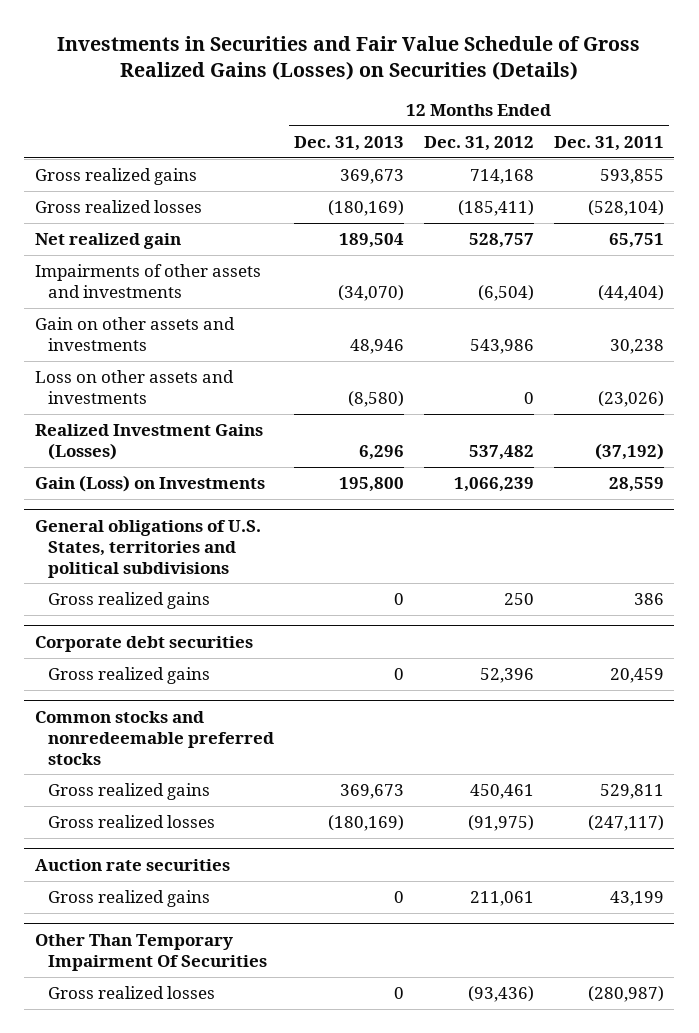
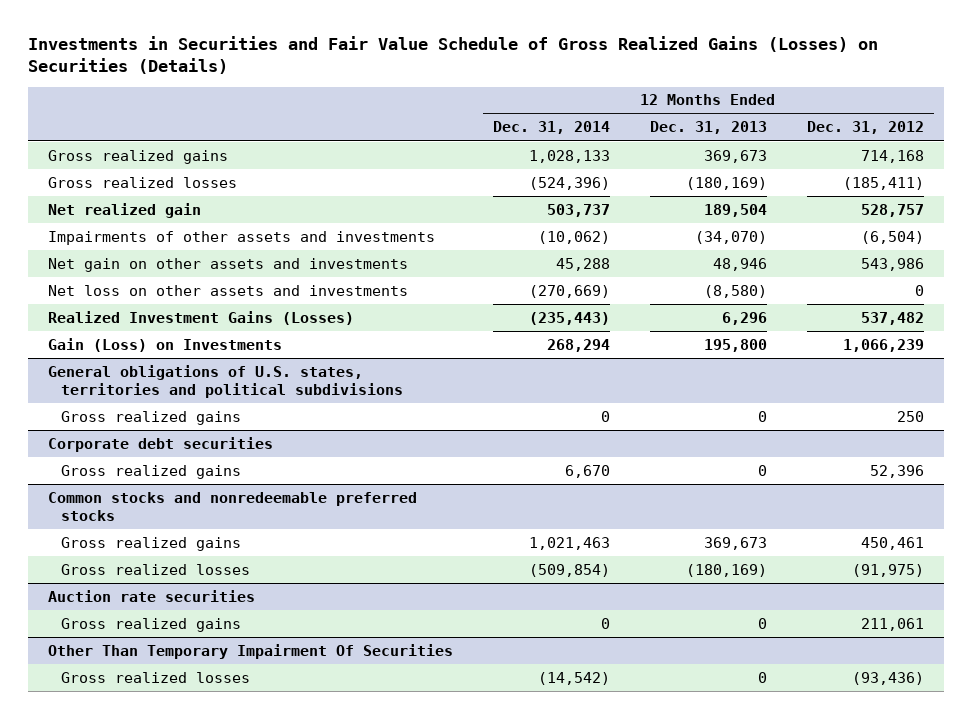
[554,135,665,151] Dec. 31, 2011 -> none
none -> [492,121,610,135] Dec. 31, 2014
[34,317,235,352] Gain on other assets and investments -> [47,257,408,272] Net gain on other assets and investments
[34,370,234,405] Loss on other assets and investments -> [47,284,408,296] Net loss on other assets and investments
[34,519,261,578] General obligations of U.S. States, territories and political subdivisions -> [47,364,404,398] General obligations of U.S. states, territories and political subdivisions

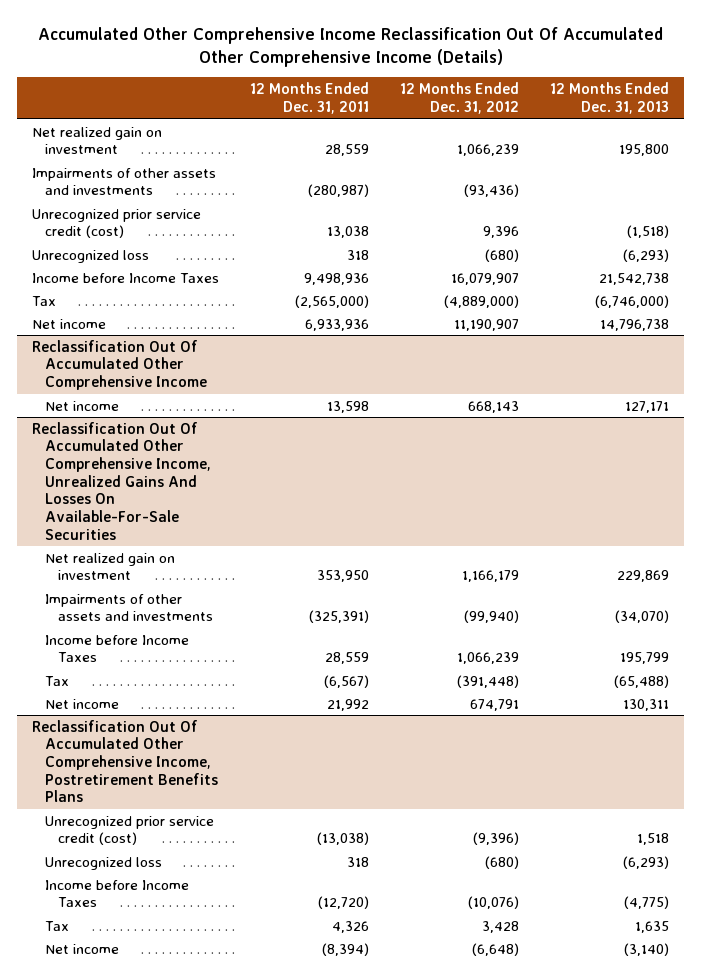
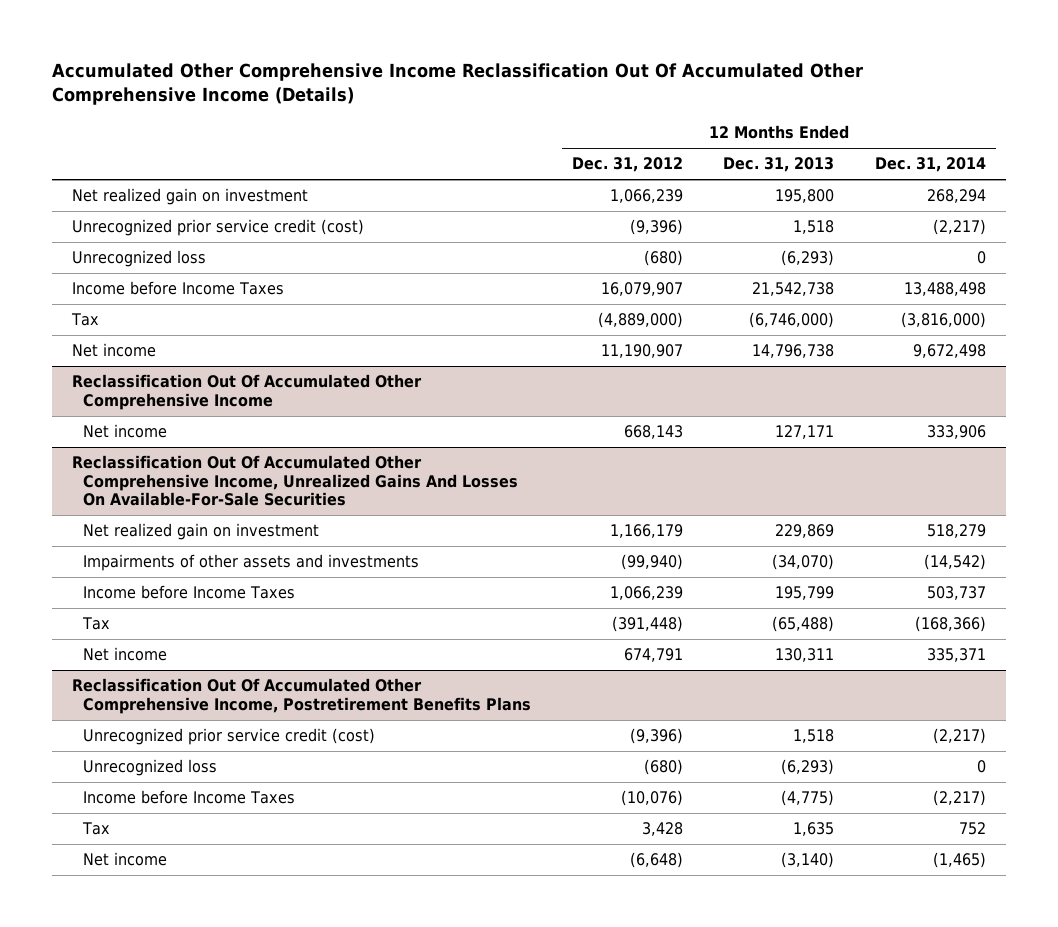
[250,82,370,114] 12 Months Ended Dec. 31, 2011 -> none
none -> [874,157,986,173] Dec. 31, 2014
[32,167,217,196] Impairments of other assets and investments -> none
[483,226,520,239] 9,396 -> [629,219,683,236] (9,396)
[626,225,669,239] (1,518) -> [793,220,835,235] 1,518

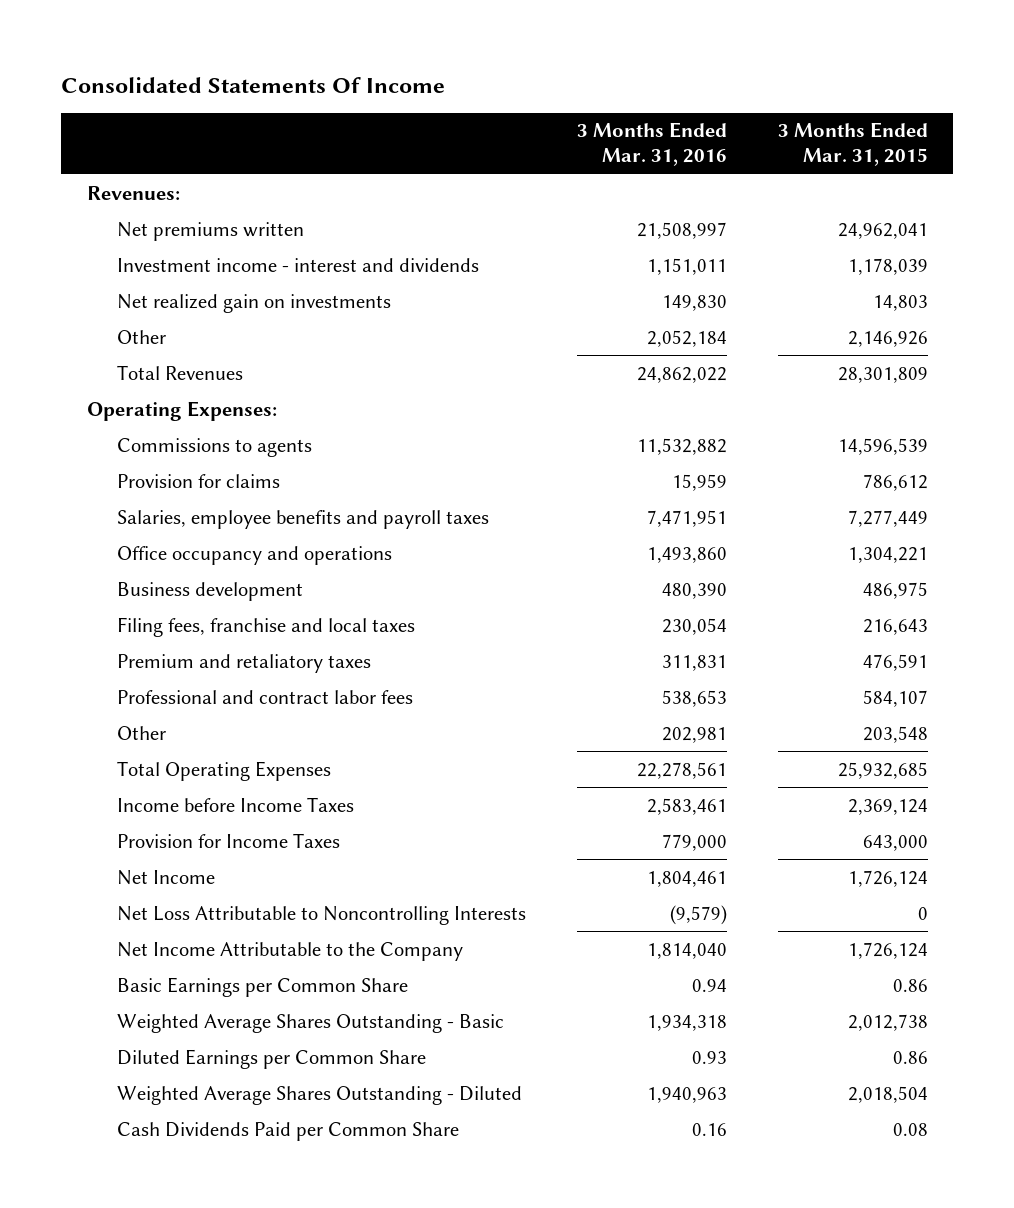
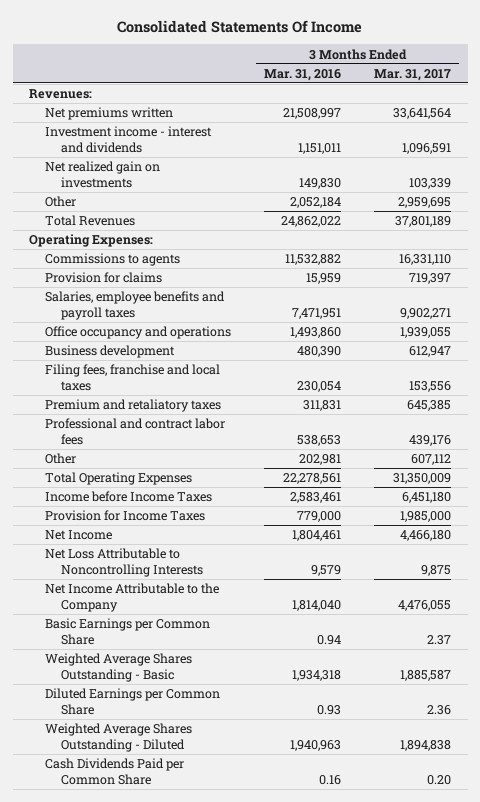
[777,122,928,167] 3 Months Ended Mar. 31, 2015 -> none
none -> [374,68,452,81] Mar. 31, 2017
[669,904,727,925] (9,579) -> [311,564,342,576] 9,579

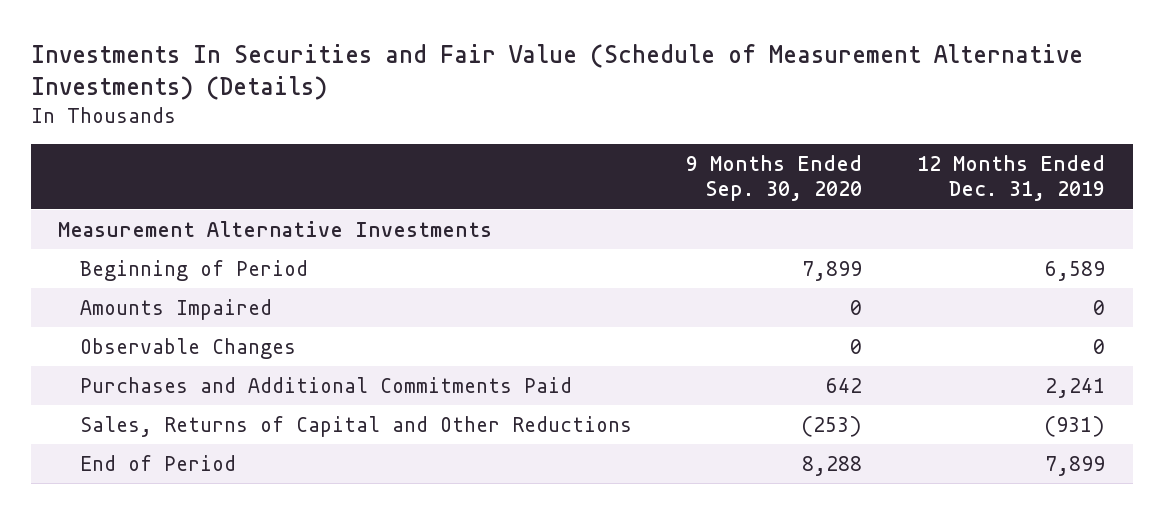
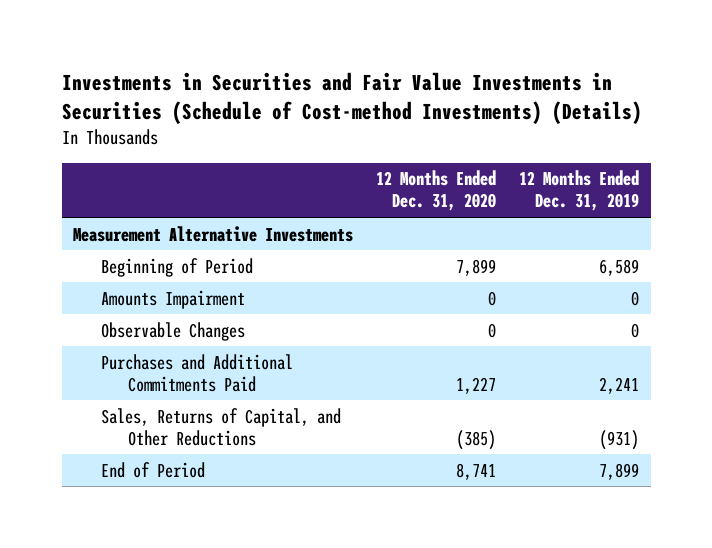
[30,43,1083,101] Investments In Securities and Fair Value (Schedule of Measurement Alternative Investments) (Details) -> [61,72,642,125] Investments in Securities and Fair Value Investments in Securities (Schedule of Cost-method Investments) (Details)
[686,154,863,202] 9 Months Ended Sep. 30, 2020 -> none
none -> [376,170,497,212] 12 Months Ended Dec. 31, 2020
[79,298,272,320] Amounts Impaired -> [100,289,245,309] Amounts Impairment
[79,415,632,437] Sales, Returns of Capital and Other Reductions -> [100,407,341,446] Sales, Returns of Capital, and Other Reductions

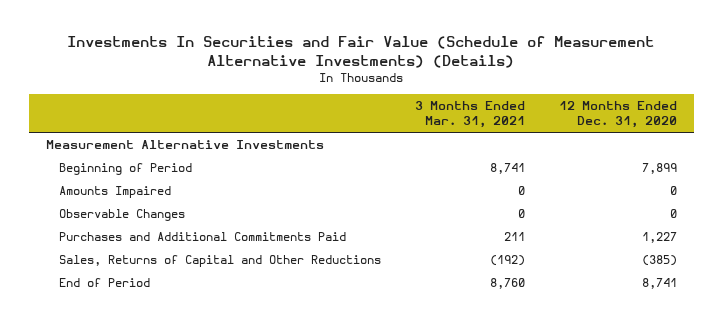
[61,72,642,125] Investments in Securities and Fair Value Investments in Securities (Schedule of Cost-method Investments) (Details) -> [67,36,655,68] Investments In Securities and Fair Value (Schedule of Measurement Alternative Investments) (Details)
[519,170,640,212] 12 Months Ended Dec. 31, 2019 -> none
none -> [415,101,526,129] 3 Months Ended Mar. 31, 2021
[100,289,245,309] Amounts Impairment -> [58,186,171,199] Amounts Impaired
[100,407,341,446] Sales, Returns of Capital, and Other Reductions -> [58,255,381,268] Sales, Returns of Capital and Other Reductions

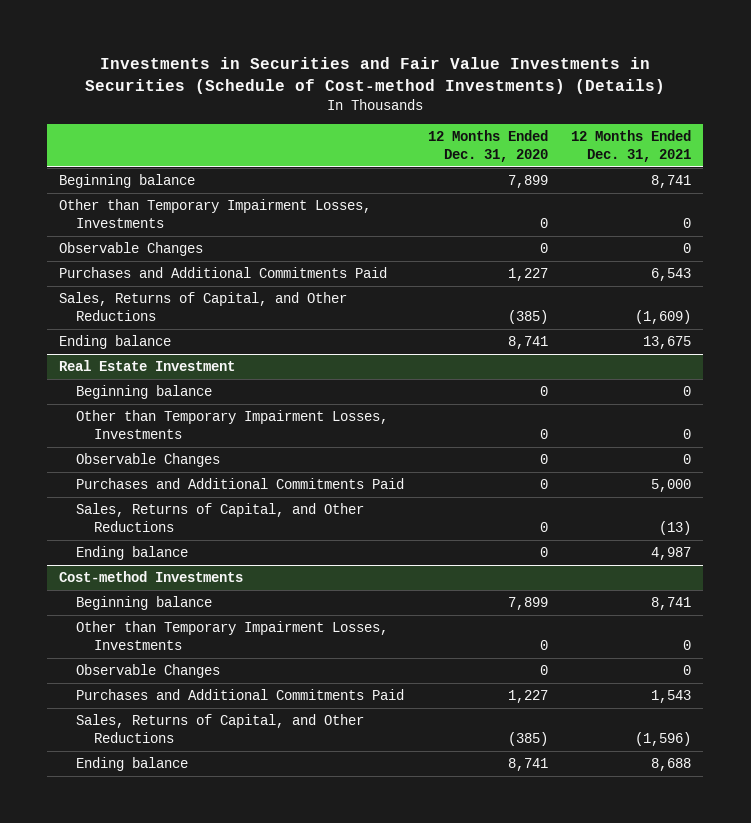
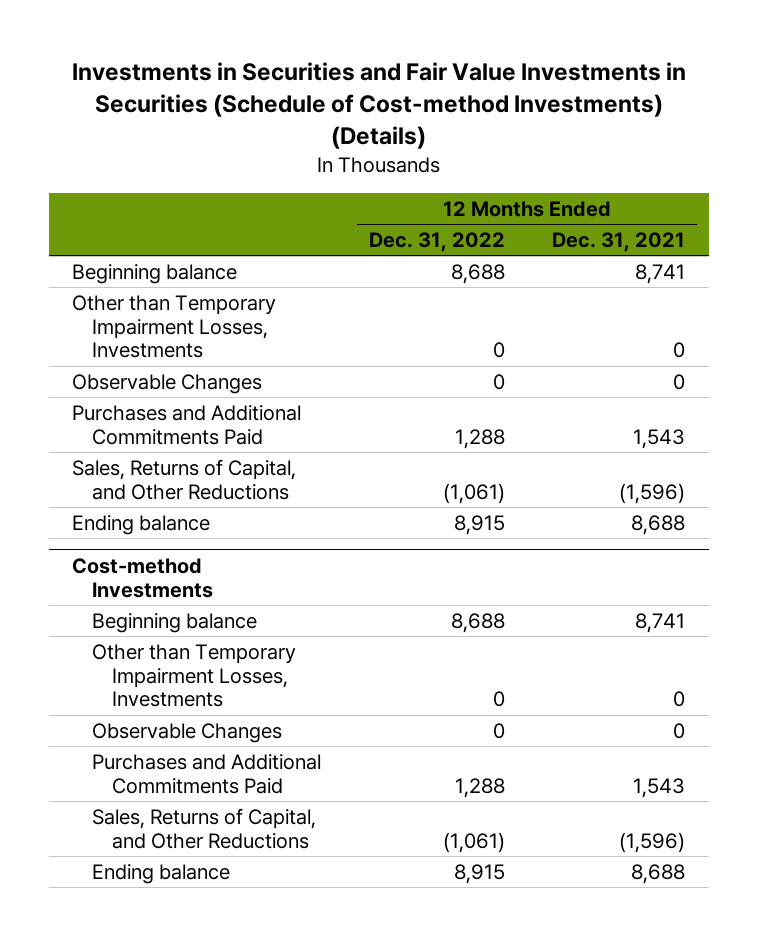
[427,129,548,162] 12 Months Ended Dec. 31, 2020 -> none
none -> [368,232,505,253] Dec. 31, 2022
[59,360,236,372] Real Estate Investment -> none
[76,385,213,400] Beginning balance -> none
[76,410,389,440] Other than Temporary Impairment Losses, Investments -> none
[76,453,221,468] Observable Changes -> none
[76,478,405,490] Purchases and Additional Commitments Paid -> none
[76,503,365,533] Sales, Returns of Capital, and Other Reductions -> none
[76,546,189,561] Ending balance -> none
[651,268,692,282] 6,543 -> [633,428,686,449] 1,543
[635,310,692,325] (1,609) -> [619,482,686,504] (1,596)
[643,336,692,350] 13,675 -> [631,514,686,535] 8,688

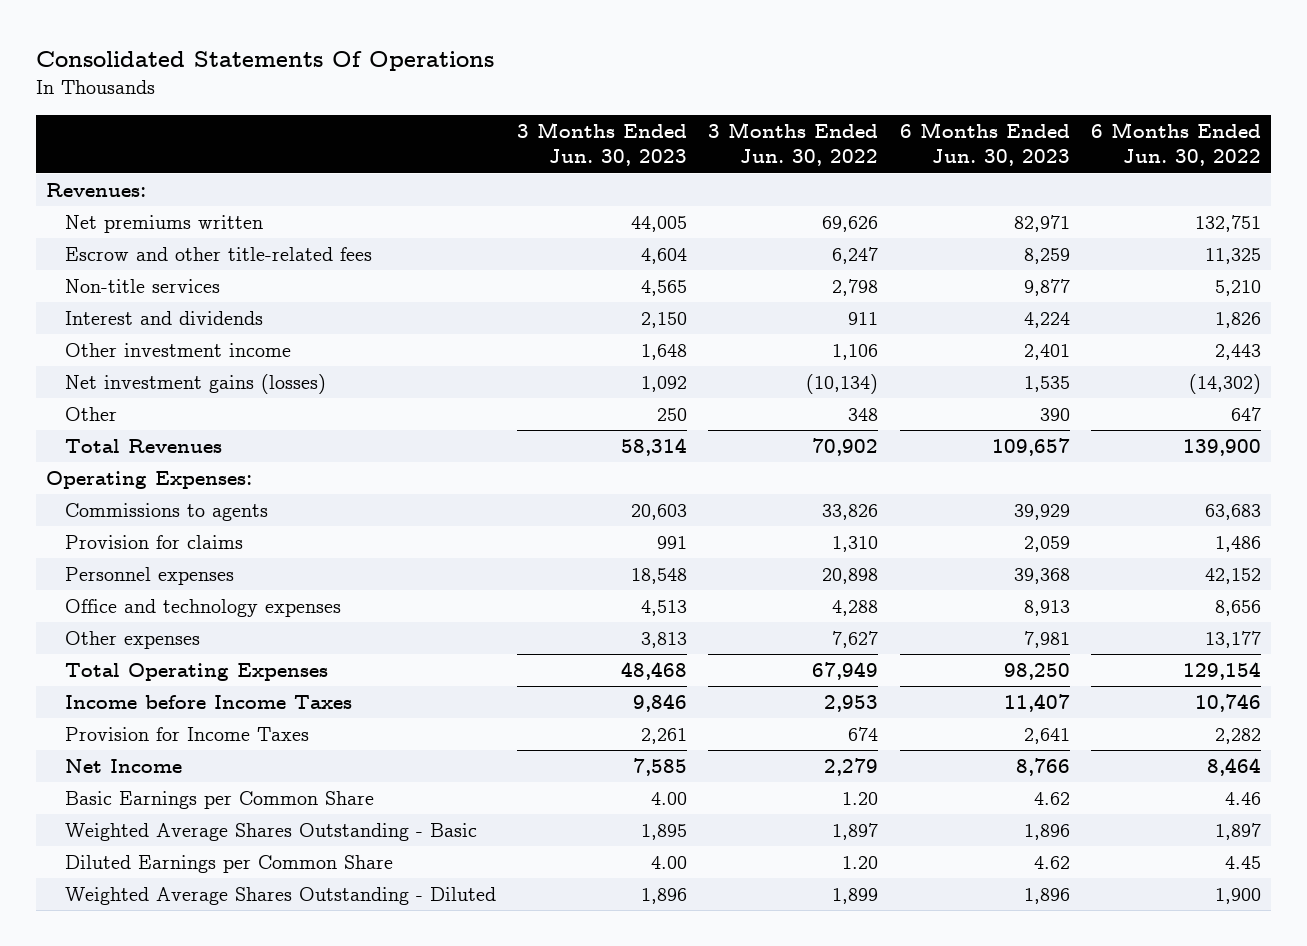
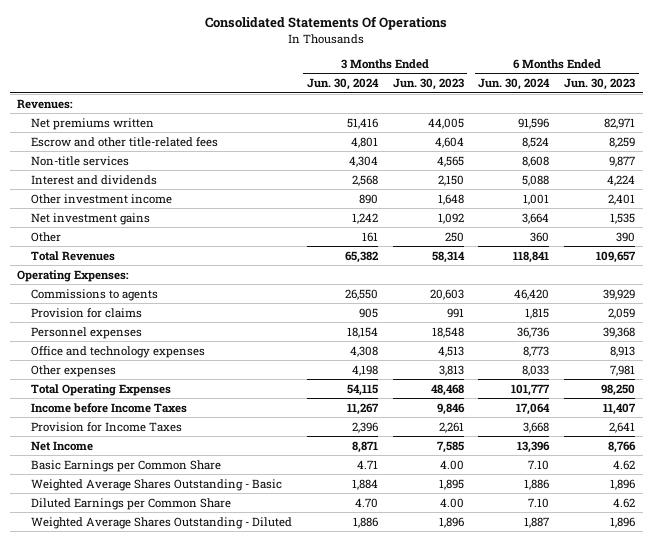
[708,121,879,167] 3 Months Ended Jun. 30, 2022 -> none
[1090,121,1261,167] 6 Months Ended Jun. 30, 2022 -> none
none -> [306,78,379,91] Jun. 30, 2024
none -> [478,78,551,91] Jun. 30, 2024
[65,374,327,395] Net investment gains (losses) -> [30,212,150,225] Net investment gains

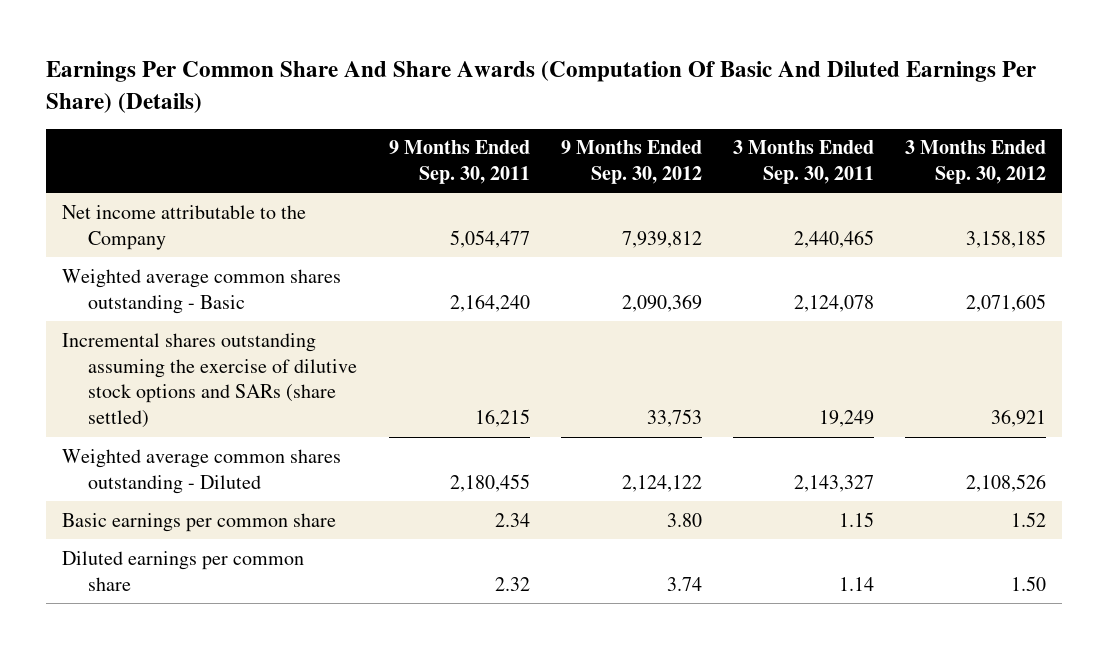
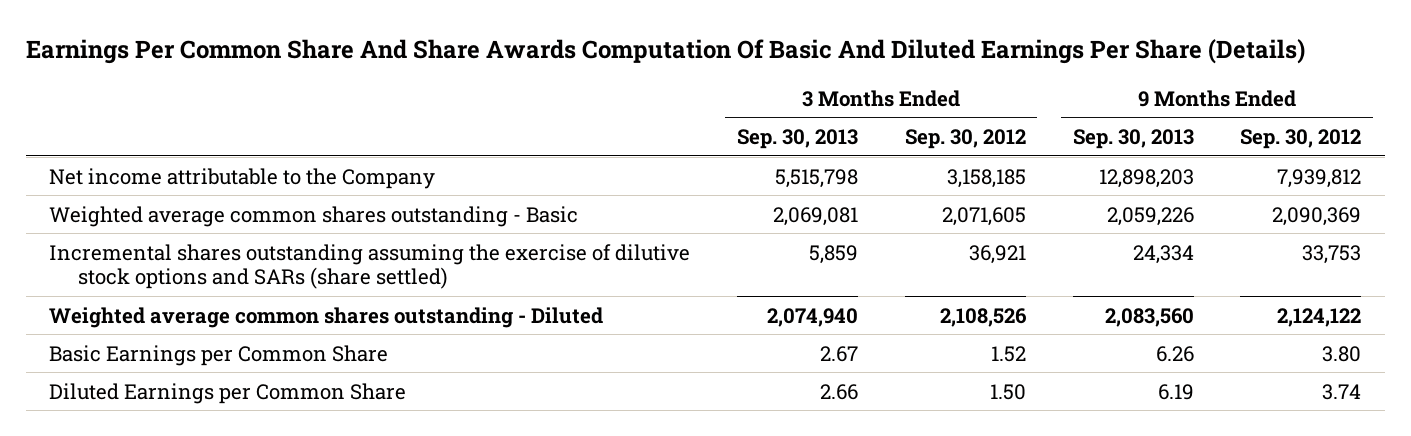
[46,61,1037,113] Earnings Per Common Share And Share Awards (Computation Of Basic And Diluted Earnings Per Share) (Details) -> [26,39,1306,65] Earnings Per Common Share And Share Awards Computation Of Basic And Diluted Earnings Per Share (Details)
[388,140,530,185] 9 Months Ended Sep. 30, 2011 -> none
[732,140,874,185] 3 Months Ended Sep. 30, 2011 -> none
none -> [737,129,859,150] Sep. 30, 2013
none -> [1072,129,1194,150] Sep. 30, 2013
[61,512,336,532] Basic earnings per common share -> [49,344,389,366] Basic Earnings per Common Share
[61,550,304,591] Diluted earnings per common share -> [49,382,407,404] Diluted Earnings per Common Share

